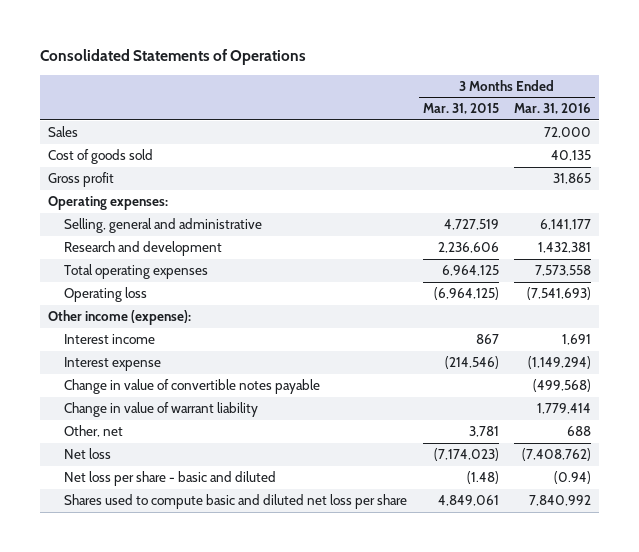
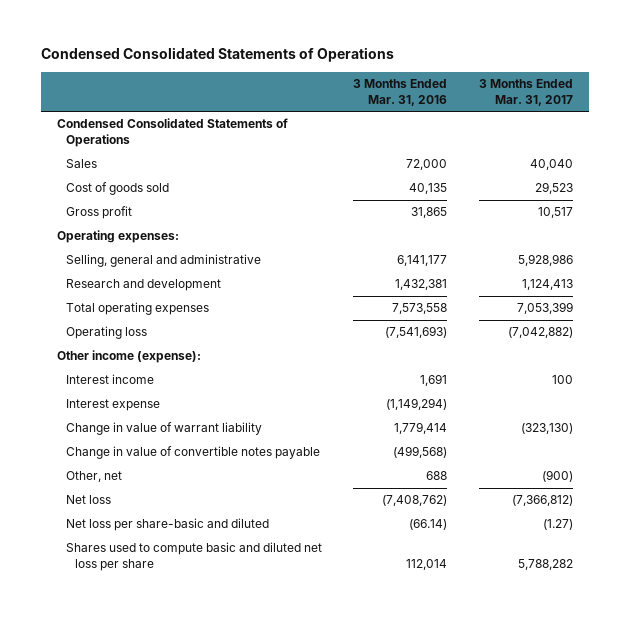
[39,48,306,65] Consolidated Statements of Operations -> [40,47,394,63] Condensed Consolidated Statements of Operations
[422,103,499,115] Mar. 31, 2015 -> none
none -> [479,79,574,106] 3 Months Ended Mar. 31, 2017
none -> [56,118,288,148] Condensed Consolidated Statements of Operations
[63,379,320,395] Change in value of convertible notes payable -> [65,446,320,460] Change in value of convertible notes payable
[63,471,276,487] Net loss per share - basic and diluted -> [65,518,269,532] Net loss per share-basic and diluted
[554,471,592,485] (0.94) -> [409,519,448,531] (66.14)
[529,495,592,507] 7,840,992 -> [406,559,448,571] 112,014

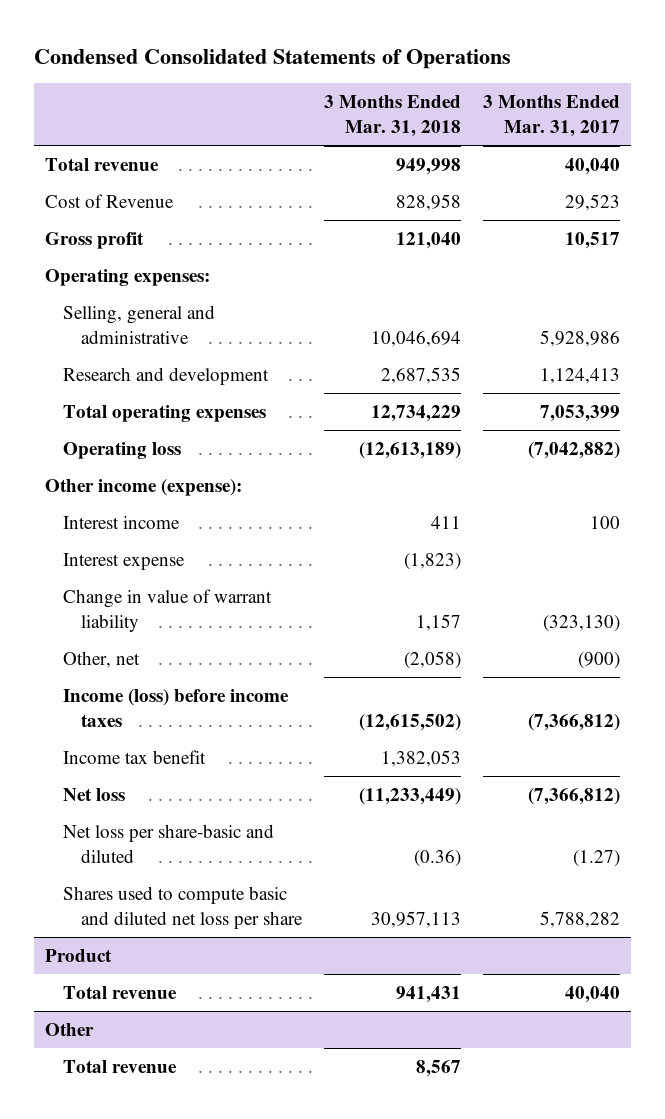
[353,79,448,106] 3 Months Ended Mar. 31, 2016 -> none
none -> [324,95,462,138] 3 Months Ended Mar. 31, 2018
[56,118,288,148] Condensed Consolidated Statements of Operations -> none
[65,159,97,169] Sales -> [45,157,160,171] Total revenue
[65,182,169,196] Cost of goods sold -> [45,193,175,208] Cost of Revenue
[65,446,320,460] Change in value of convertible notes payable -> none
none -> [63,688,290,727] Income (loss) before income taxes
none -> [63,749,207,764] Income tax benefit
none -> [45,948,113,962] Product
none -> [63,985,178,999] Total revenue
none -> [45,1022,95,1036] Other
none -> [63,1059,178,1073] Total revenue

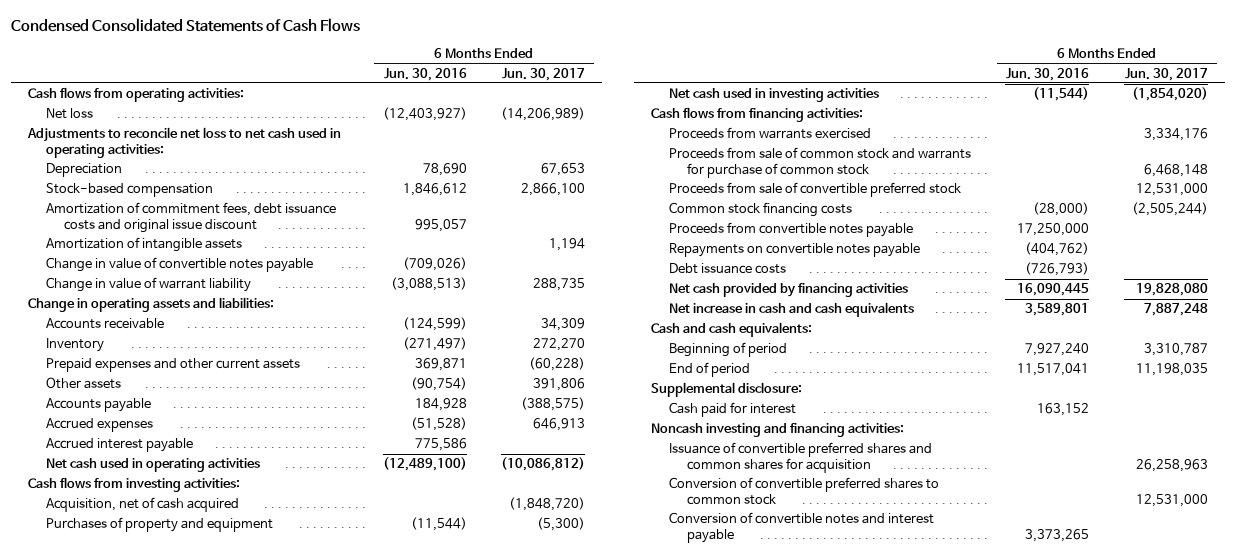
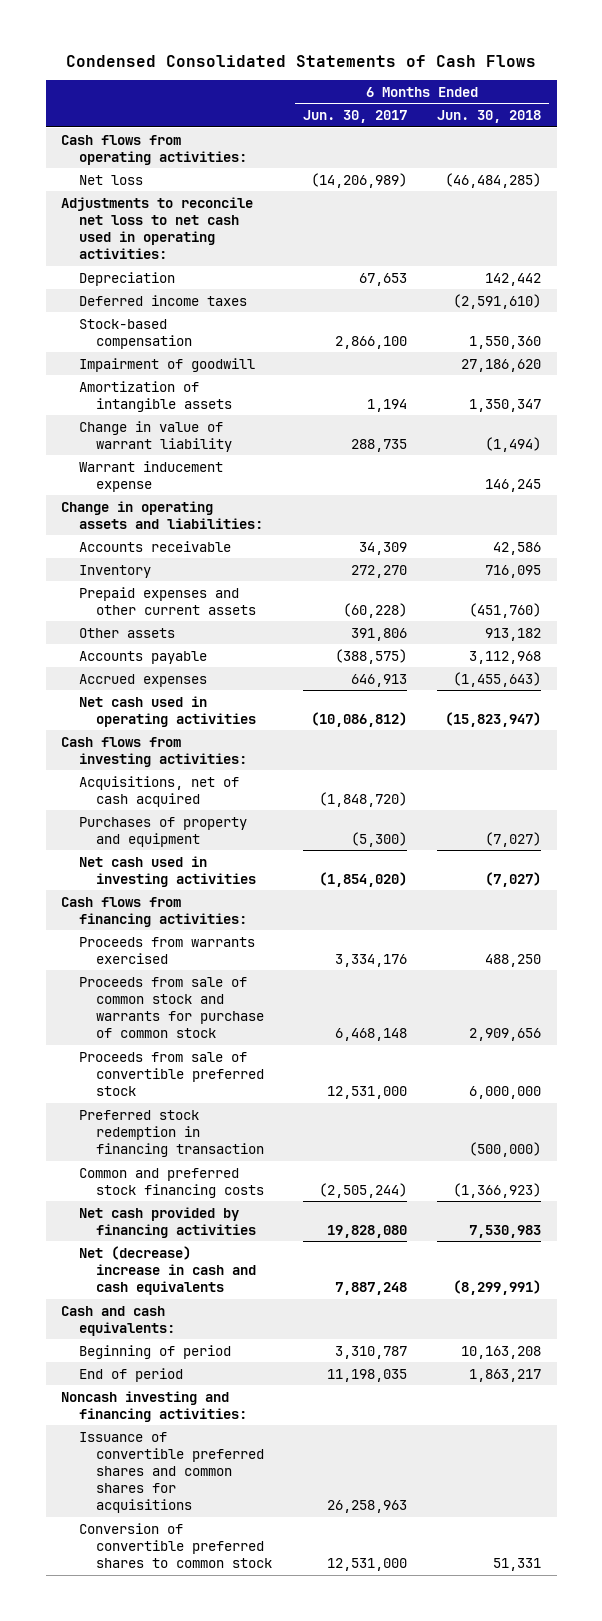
[383,67,467,81] Jun. 30, 2016 -> none
none -> [437,110,542,124] Jun. 30, 2018
none -> [78,294,247,306] Deferred income taxes
[46,202,337,233] Amortization of commitment fees, debt issuance costs and original issue discount -> none
none -> [78,357,255,372] Impairment of goodwill
[46,257,314,273] Change in value of convertible notes payable -> none
none -> [78,460,223,492] Warrant inducement expense
[46,438,194,453] Accrued interest payable -> none
[46,497,240,513] Acquisition, net of cash acquired -> [78,775,239,807] Acquisitions, net of cash acquired
[668,222,913,238] Proceeds from convertible notes payable -> none
[668,243,920,258] Repayments on convertible notes payable -> none
[668,263,786,275] Debt issuance costs -> none
none -> [78,1109,265,1157] Preferred stock redemption in financing transaction
[668,202,852,218] Common stock financing costs -> [78,1167,265,1198] Common and preferred stock financing costs
[668,302,914,318] Net increase in cash and cash equivalents -> [78,1245,257,1295] Net (decrease) increase in cash and cash equivalents
[651,382,803,398] Supplemental disclosure: -> none
[668,402,796,418] Cash paid for interest -> none
[668,442,932,473] Issuance of convertible preferred shares and common shares for acquisition -> [78,1431,265,1514] Issuance of convertible preferred shares and common shares for acquisitions
[668,512,934,543] Conversion of convertible notes and interest payable -> none

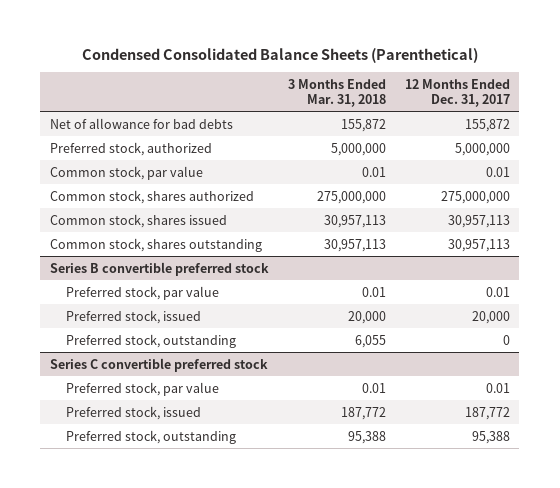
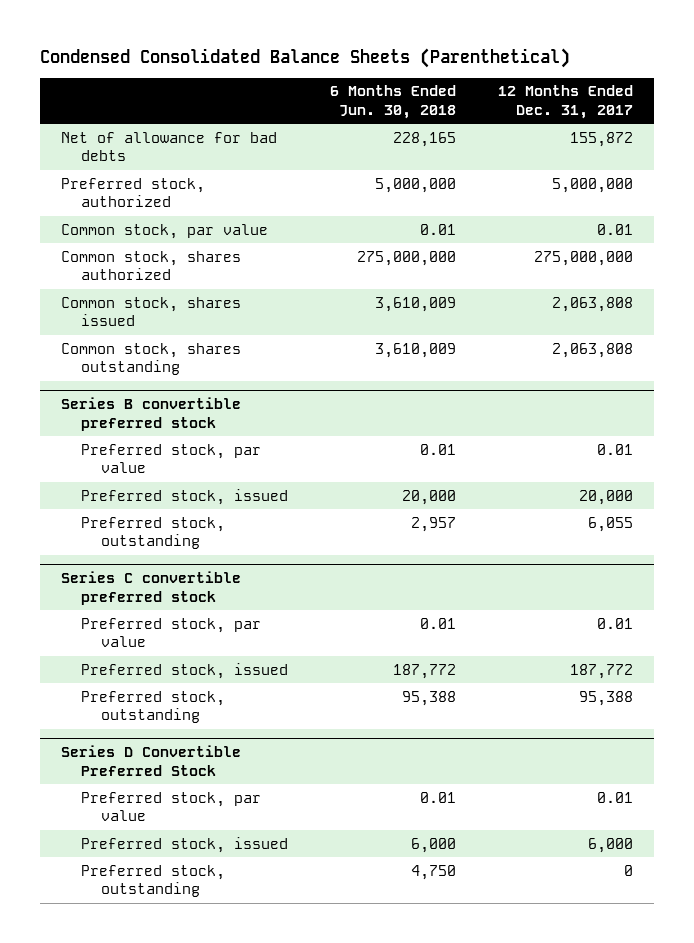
[287,79,386,107] 3 Months Ended Mar. 31, 2018 -> none
none -> [329,85,456,119] 6 Months Ended Jun. 30, 2018
[447,214,510,228] 30,957,113 -> [551,296,633,312] 2,063,808
[447,238,510,252] 30,957,113 -> [551,342,633,358] 2,063,808
[502,334,510,345] 0 -> [587,516,633,532] 6,055
none -> [61,744,242,776] Series D Convertible Preferred Stock
none -> [81,791,262,822] Preferred stock, par value
none -> [81,836,289,853] Preferred stock, issued
none -> [81,864,226,898] Preferred stock, outstanding

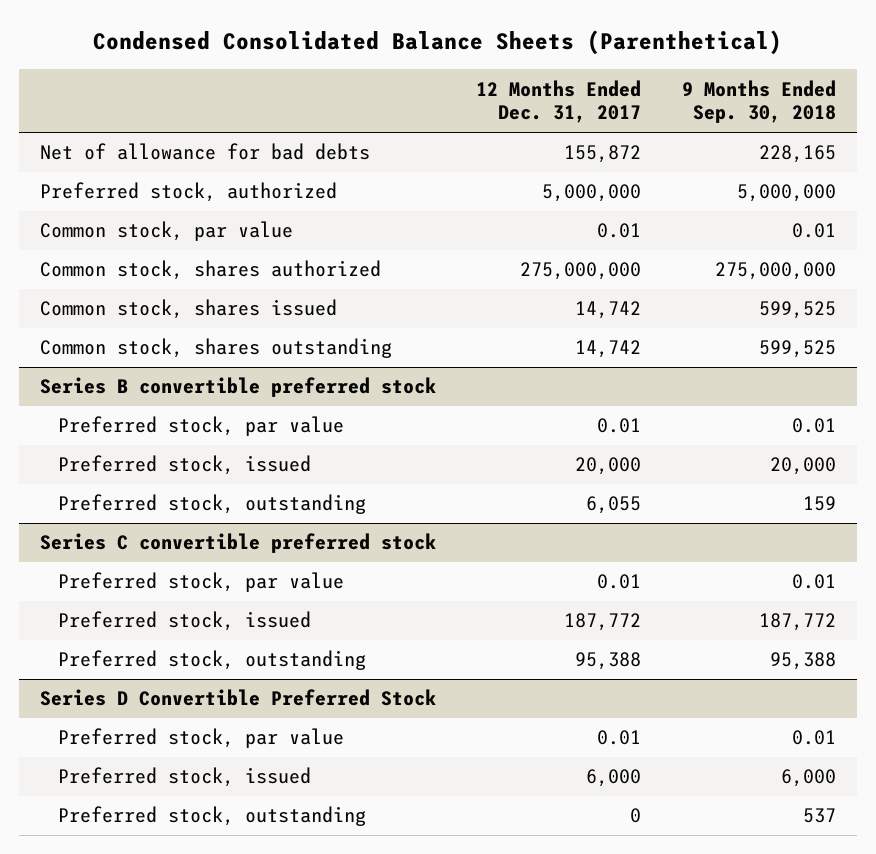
[329,85,456,119] 6 Months Ended Jun. 30, 2018 -> none
none -> [682,79,837,124] 9 Months Ended Sep. 30, 2018
[551,296,633,312] 2,063,808 -> [575,301,642,320] 14,742
[551,342,633,358] 2,063,808 -> [575,340,642,359] 14,742

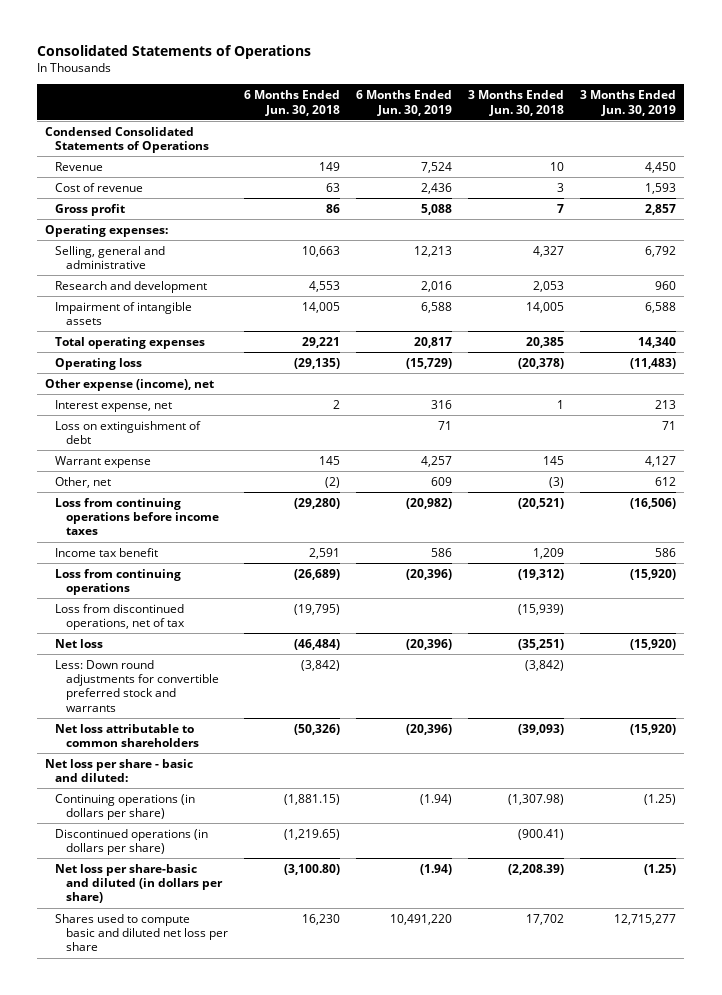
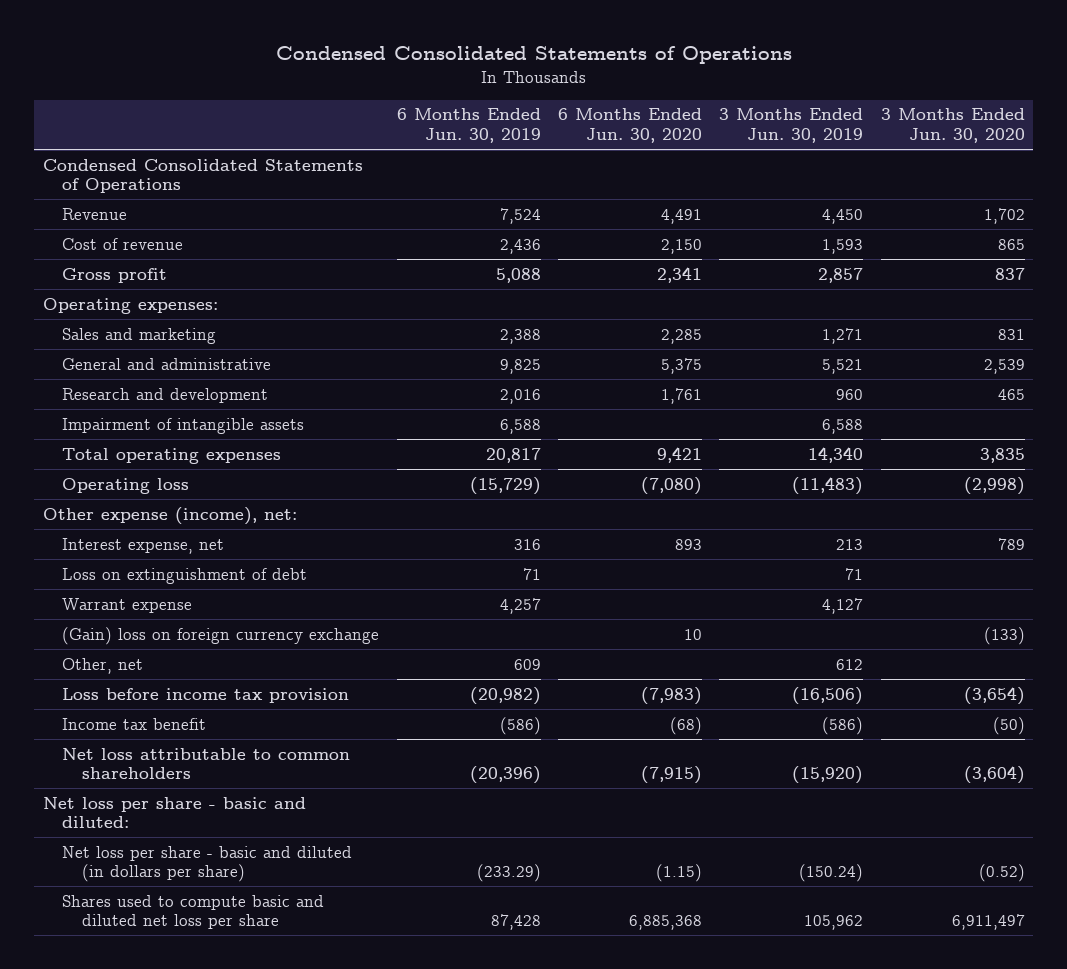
[37,44,312,59] Consolidated Statements of Operations -> [275,46,792,65] Condensed Consolidated Statements of Operations
[243,90,340,116] 6 Months Ended Jun. 30, 2018 -> none
[468,90,565,116] 3 Months Ended Jun. 30, 2018 -> none
none -> [557,108,702,143] 6 Months Ended Jun. 30, 2020
none -> [880,108,1025,143] 3 Months Ended Jun. 30, 2020
none -> [62,327,217,344] Sales and marketing
[55,245,166,270] Selling, general and administrative -> [62,357,272,370] General and administrative
[414,245,453,257] 12,213 -> [499,358,541,374] 9,825
[645,245,677,257] 6,792 -> [822,358,864,374] 5,521
[45,378,215,391] Other expense (income), net -> [42,506,297,525] Other expense (income), net:
none -> [62,626,380,645] (Gain) loss on foreign currency exchange
[55,568,182,596] Loss from continuing operations -> none
[55,603,185,631] Loss from discontinued operations, net of tax -> none
[55,638,104,648] Net loss -> none
[55,659,219,712] Less: Down round adjustments for convertible preferred stock and warrants -> none
[55,497,219,536] Loss from continuing operations before income taxes -> [62,687,350,703] Loss before income tax provision
[431,547,453,557] 586 -> [499,716,541,735] (586)
[655,547,677,557] 586 -> [822,716,864,735] (586)
[55,793,196,821] Continuing operations (in dollars per share) -> none
[55,828,209,856] Discontinued operations (in dollars per share) -> none
[55,863,223,904] Net loss per share-basic and diluted (in dollars per share) -> [62,845,353,883] Net loss per share - basic and diluted (in dollars per share)
[420,863,453,875] (1.94) -> [476,864,541,883] (233.29)
[644,863,677,875] (1.25) -> [799,864,864,883] (150.24)
[390,913,453,925] 10,491,220 -> [490,914,541,931] 87,428
[614,913,677,925] 12,715,277 -> [804,915,864,931] 105,962

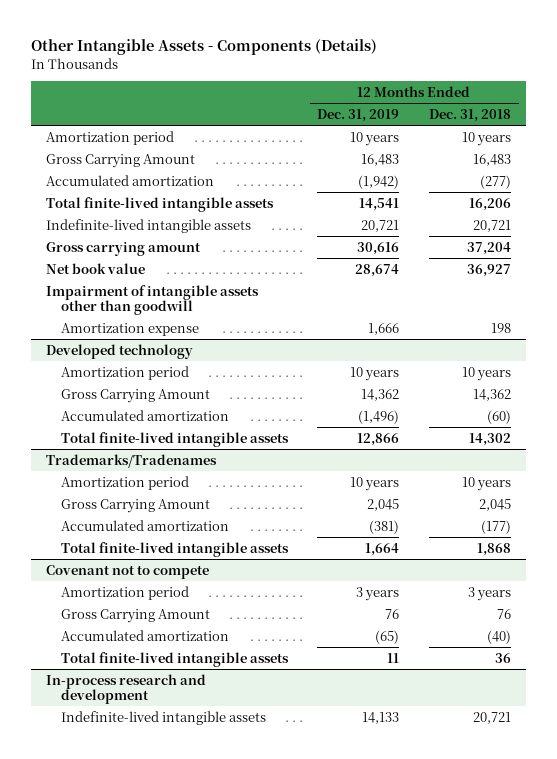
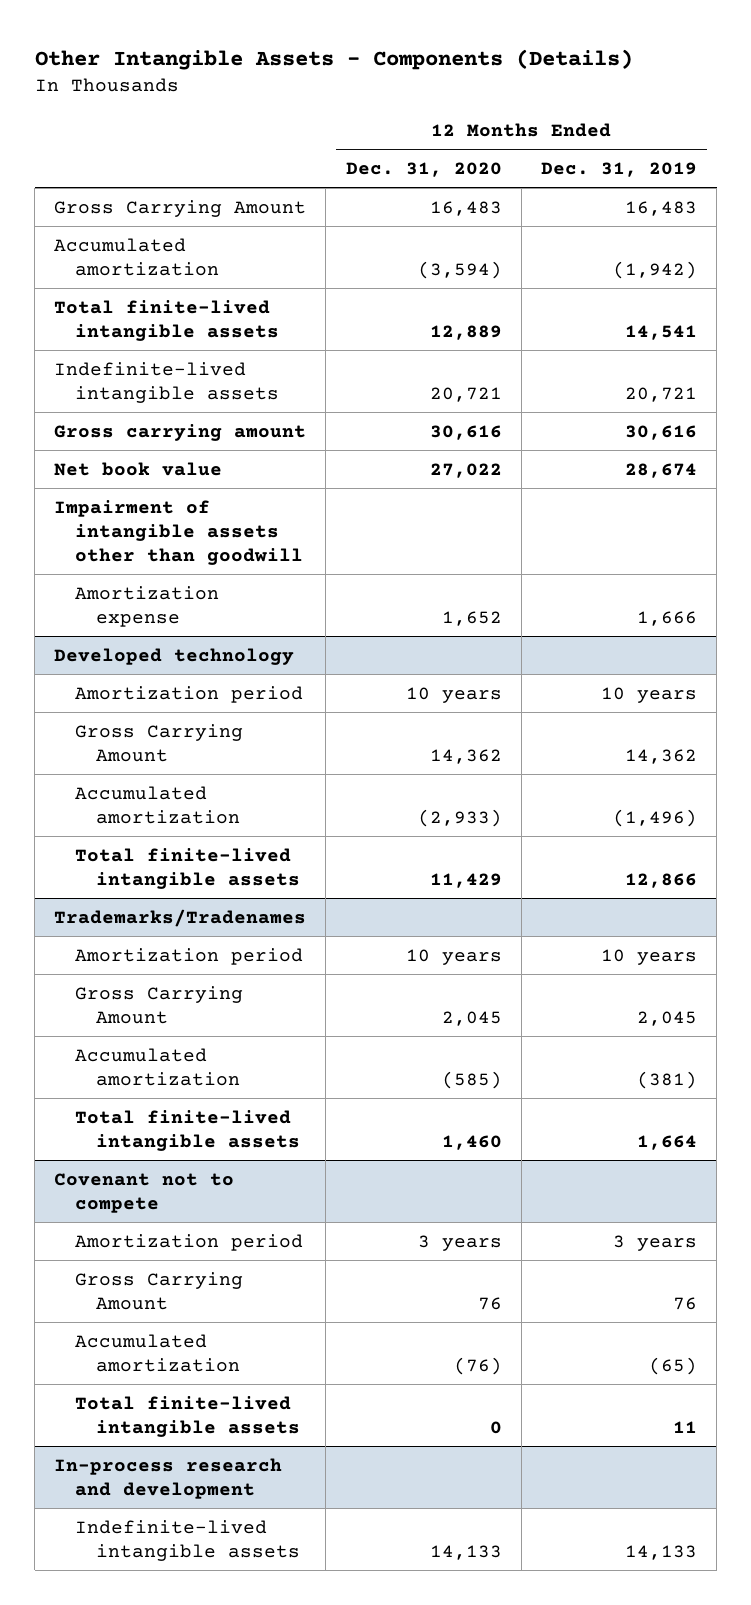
[429,108,512,122] Dec. 31, 2018 -> none
none -> [345,161,502,177] Dec. 31, 2020
[46,130,175,145] Amortization period -> none

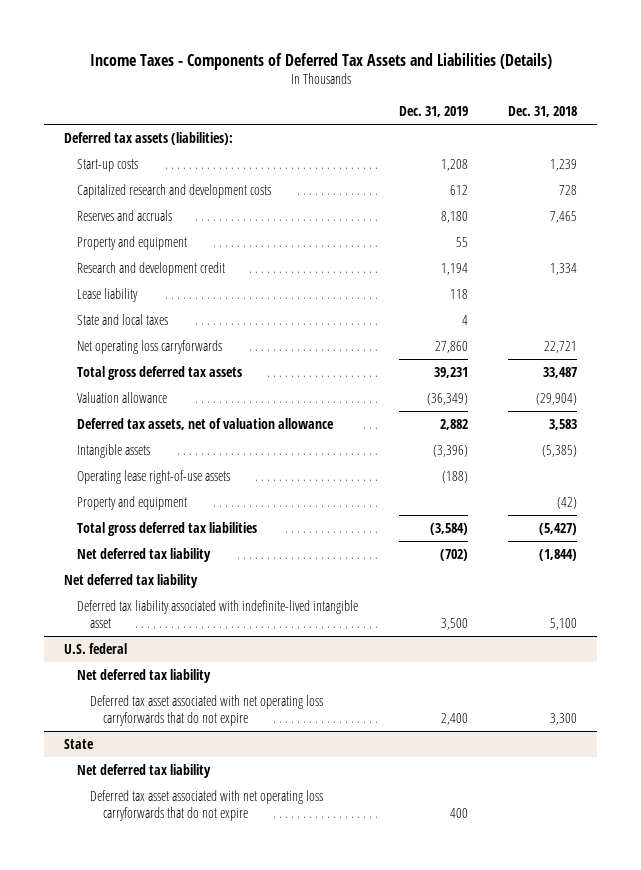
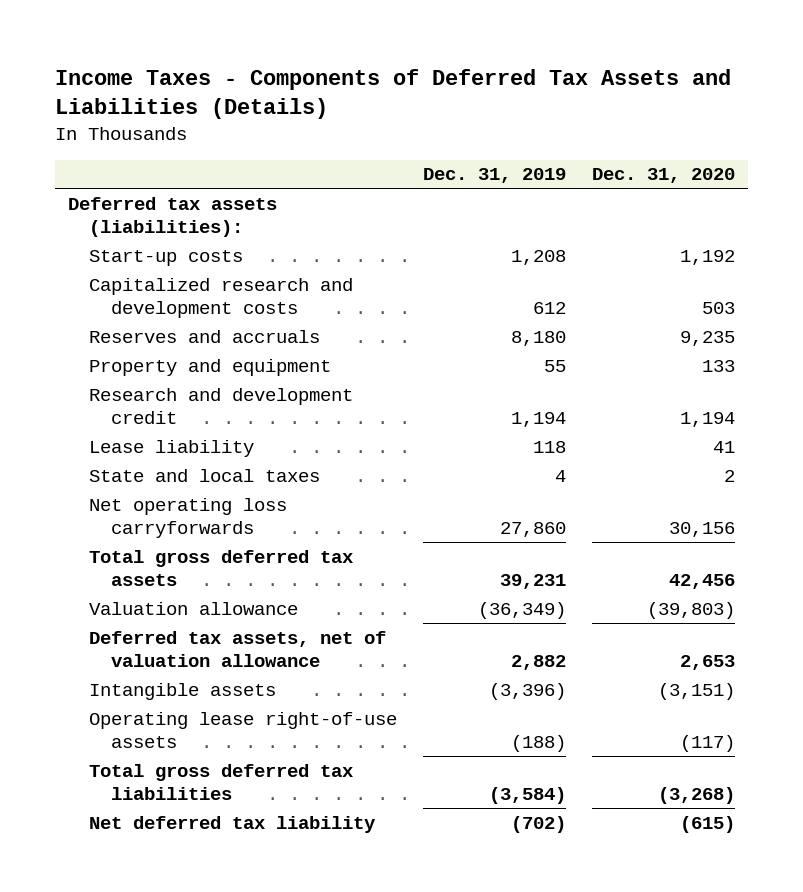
[507,106,577,118] Dec. 31, 2018 -> none
none -> [592,168,736,184] Dec. 31, 2020
[77,495,188,510] Property and equipment -> none
[64,573,199,588] Net deferred tax liability -> none
[77,599,359,629] Deferred tax liability associated with indefinite-lived intangible asset -> none
[64,642,128,654] U.S. federal -> none
[77,668,212,683] Net deferred tax liability -> none
[90,694,324,727] Deferred tax asset associated with net operating loss carryforwards that do not expire -> none
[64,738,95,749] State -> none
[77,763,212,778] Net deferred tax liability -> none
[90,789,324,822] Deferred tax asset associated with net operating loss carryforwards that do not expire -> none

